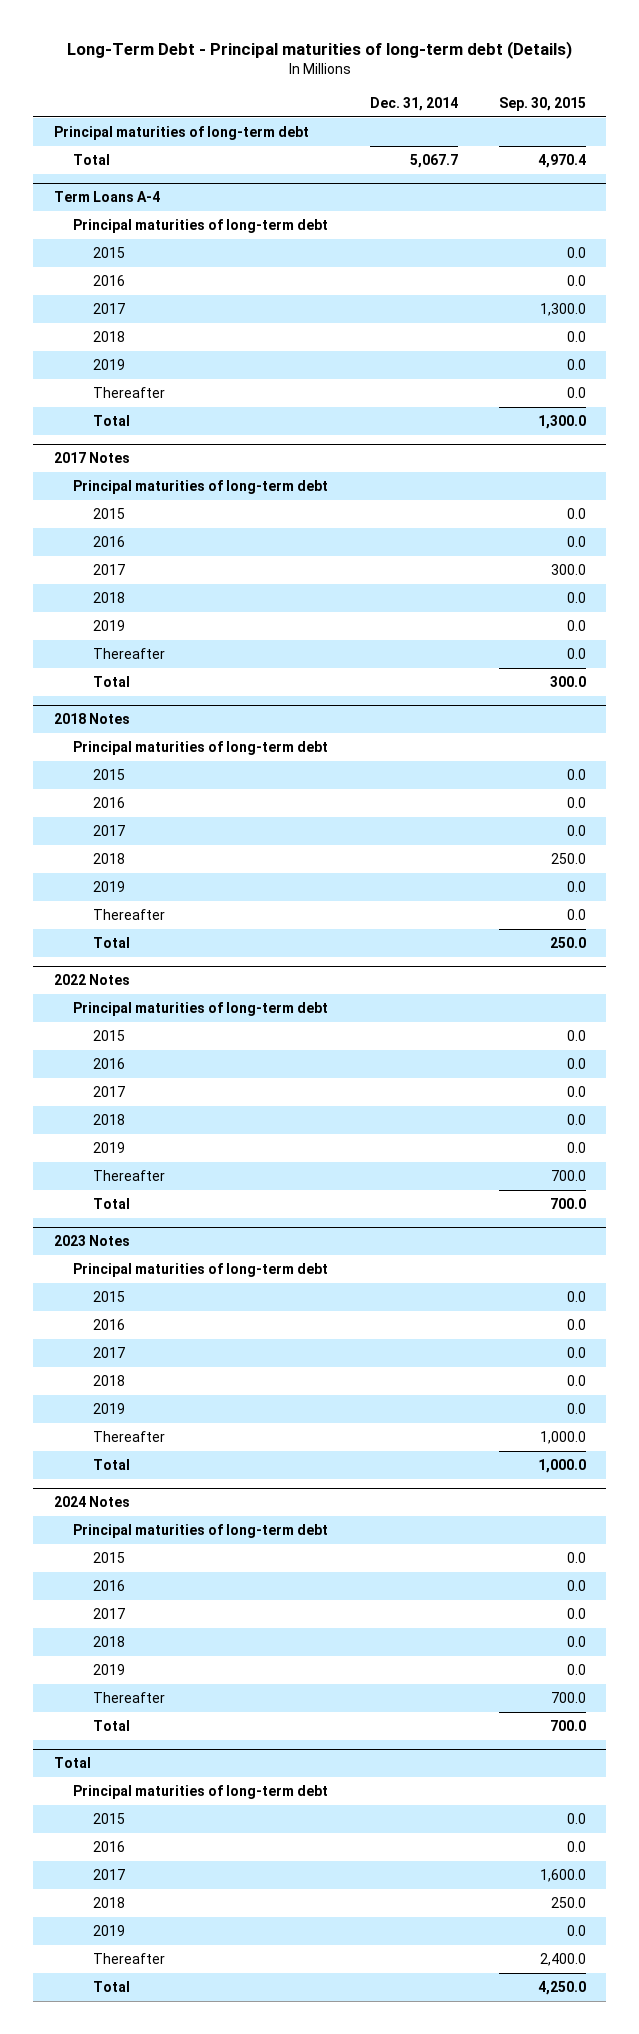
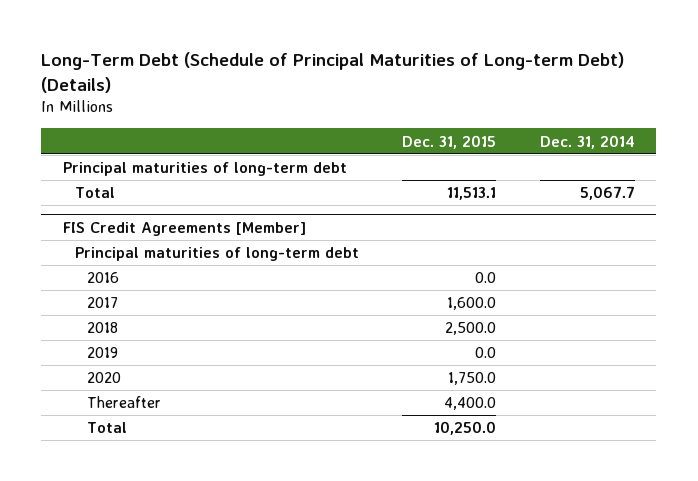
[66,41,572,60] Long-Term Debt - Principal maturities of long-term debt (Details) -> [41,52,625,93] Long-Term Debt (Schedule of Principal Maturities of Long-term Debt) (Details)
[498,96,586,111] Sep. 30, 2015 -> none
none -> [402,134,497,149] Dec. 31, 2015
[53,191,160,203] Term Loans A-4 -> none
[73,219,329,234] Principal maturities of long-term debt -> none
[93,247,126,259] 2015 -> none
[93,275,126,287] 2016 -> none
[93,303,126,315] 2017 -> none
[93,331,126,343] 2018 -> none
[93,359,126,371] 2019 -> none
[93,387,166,399] Thereafter -> none
[93,415,131,427] Total -> none
[53,452,130,464] 2017 Notes -> none
[73,480,329,495] Principal maturities of long-term debt -> none
[93,508,126,520] 2015 -> none
[93,536,126,548] 2016 -> none
[93,564,126,576] 2017 -> none
[93,592,126,604] 2018 -> none
[93,620,126,632] 2019 -> none
[93,648,166,660] Thereafter -> none
[93,676,131,688] Total -> none
[53,713,130,725] 2018 Notes -> none
[73,741,329,756] Principal maturities of long-term debt -> none
[93,769,126,781] 2015 -> none
[93,797,126,809] 2016 -> none
[93,825,126,837] 2017 -> none
[93,853,126,865] 2018 -> none
[93,881,126,893] 2019 -> none
[93,909,166,921] Thereafter -> none
[93,937,131,949] Total -> none
[53,974,130,986] 2022 Notes -> none
[73,1002,329,1017] Principal maturities of long-term debt -> none
[93,1030,126,1042] 2015 -> none
[93,1058,126,1070] 2016 -> none
[93,1086,126,1098] 2017 -> none
[93,1114,126,1126] 2018 -> none
[93,1142,126,1154] 2019 -> none
[93,1170,166,1182] Thereafter -> none
[93,1198,131,1210] Total -> none
[53,1235,130,1247] 2023 Notes -> none
[73,1263,329,1278] Principal maturities of long-term debt -> none
[93,1291,126,1303] 2015 -> none
[93,1319,126,1331] 2016 -> none
[93,1347,126,1359] 2017 -> none
[93,1375,126,1387] 2018 -> none
[93,1403,126,1415] 2019 -> none
[93,1431,166,1443] Thereafter -> none
[93,1459,131,1471] Total -> none
[53,1496,130,1508] 2024 Notes -> none
[73,1524,329,1539] Principal maturities of long-term debt -> none
[93,1552,126,1564] 2015 -> none
[93,1580,126,1592] 2016 -> none
[93,1608,126,1620] 2017 -> none
[93,1636,126,1648] 2018 -> none
[93,1664,126,1676] 2019 -> none
[93,1692,166,1704] Thereafter -> none
[93,1720,131,1732] Total -> none
[53,1757,91,1769] Total -> [62,221,306,236] FIS Credit Agreements [Member]
[93,1813,126,1825] 2015 -> none
none -> [86,372,121,384] 2020

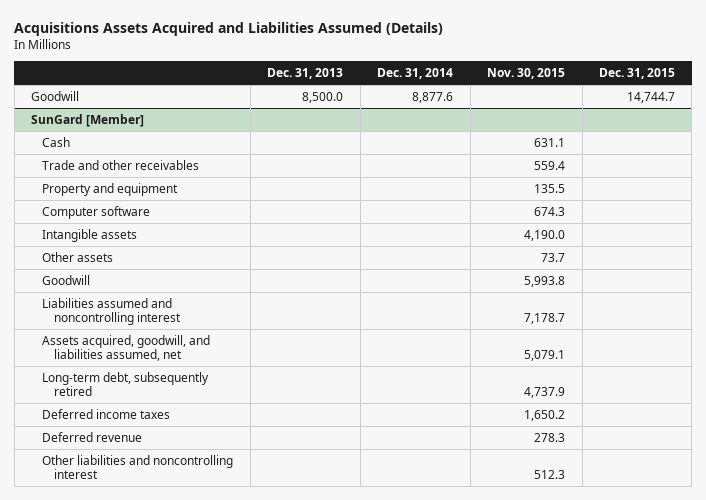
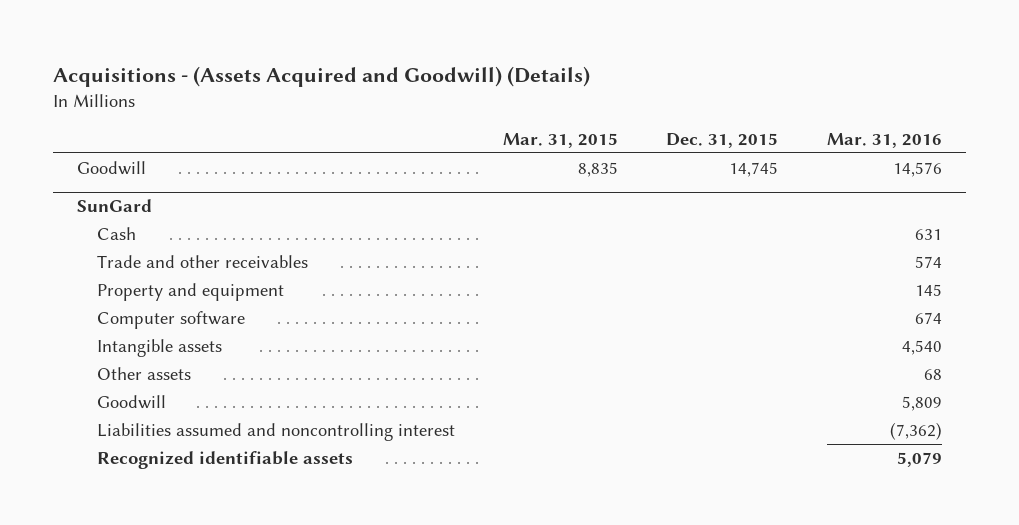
[14,21,444,36] Acquisitions Assets Acquired and Liabilities Assumed (Details) -> [52,65,590,87] Acquisitions - (Assets Acquired and Goodwill) (Details)
[267,68,344,80] Dec. 31, 2013 -> none
[377,68,454,80] Dec. 31, 2014 -> none
[487,68,566,80] Nov. 30, 2015 -> none
none -> [503,132,619,148] Mar. 31, 2015
none -> [826,132,942,148] Mar. 31, 2016
[627,91,676,103] 14,744.7 -> [729,161,779,177] 14,745
[31,113,145,127] SunGard [Member] -> [77,199,153,213] SunGard
[42,371,210,396] Long-term debt, subsequently retired -> none
[42,408,171,419] Deferred income taxes -> none
[42,431,143,442] Deferred revenue -> none
[42,454,234,479] Other liabilities and noncontrolling interest -> none
[42,334,211,361] Assets acquired, goodwill, and liabilities assumed, net -> [96,450,353,469] Recognized identifiable assets

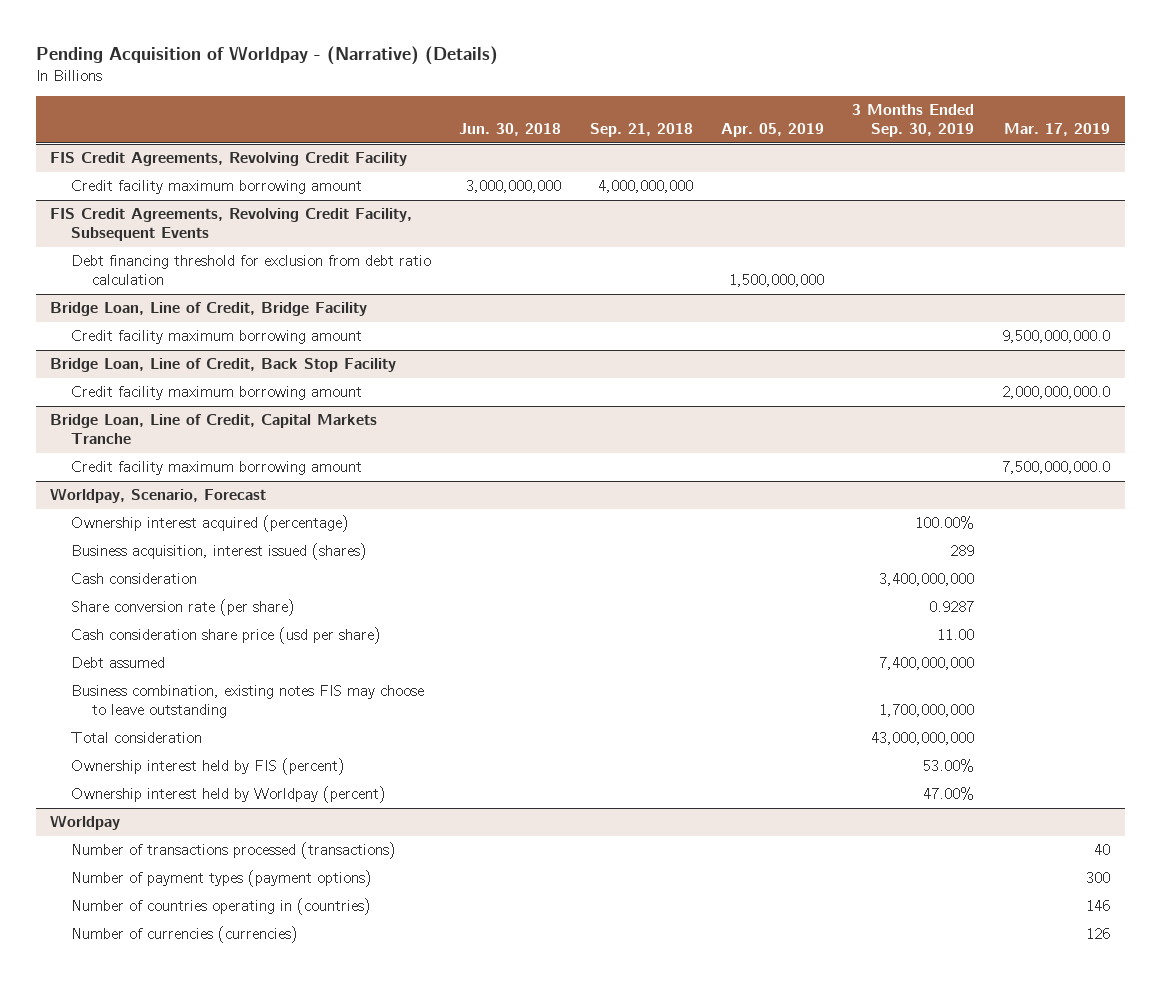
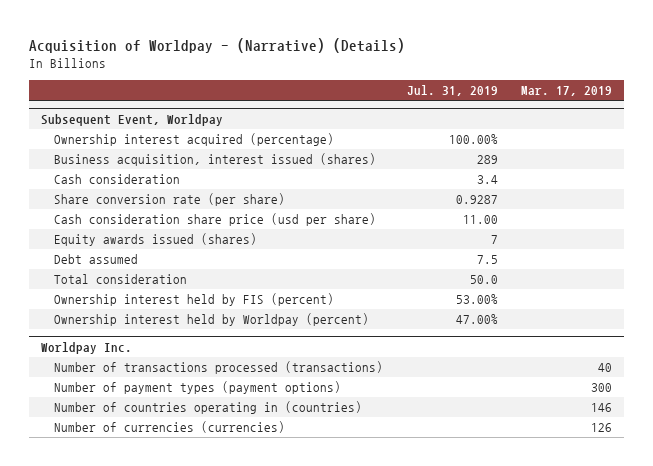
[35,44,498,65] Pending Acquisition of Worldpay - (Narrative) (Details) -> [29,37,406,53] Acquisition of Worldpay - (Narrative) (Details)
[459,123,562,137] Jun. 30, 2018 -> none
[589,123,693,138] Sep. 21, 2018 -> none
[720,123,824,138] Apr. 05, 2019 -> none
[852,104,975,138] 3 Months Ended Sep. 30, 2019 -> none
none -> [406,85,498,97] Jul. 31, 2019
[50,152,408,167] FIS Credit Agreements, Revolving Credit Facility -> none
[70,180,362,195] Credit facility maximum borrowing amount -> none
[50,208,413,242] FIS Credit Agreements, Revolving Credit Facility, Subsequent Events -> none
[70,255,431,286] Debt financing threshold for exclusion from debt ratio calculation -> none
[50,302,368,317] Bridge Loan, Line of Credit, Bridge Facility -> none
[70,330,362,345] Credit facility maximum borrowing amount -> none
[50,358,397,373] Bridge Loan, Line of Credit, Back Stop Facility -> none
[70,386,362,401] Credit facility maximum borrowing amount -> none
[50,414,378,445] Bridge Loan, Line of Credit, Capital Markets Tranche -> none
[70,461,362,476] Credit facility maximum borrowing amount -> none
[50,488,267,504] Worldpay, Scenario, Forecast -> none
[70,515,349,533] Ownership interest acquired (percentage) -> none
[70,543,367,561] Business acquisition, interest issued (shares) -> none
[70,573,197,585] Cash consideration -> none
[70,599,295,617] Share conversion rate (per share) -> none
[70,627,381,645] Cash consideration share price (usd per share) -> none
[70,657,165,669] Debt assumed -> none
[70,685,424,719] Business combination, existing notes FIS may choose to leave outstanding -> none
[70,732,202,744] Total consideration -> none
[70,758,345,776] Ownership interest held by FIS (percent) -> none
[70,786,386,804] Ownership interest held by Worldpay (percent) -> none
none -> [41,113,224,126] Subsequent Event, Worldpay
none -> [54,133,335,147] Ownership interest acquired (percentage)
none -> [54,153,377,167] Business acquisition, interest issued (shares)
none -> [54,174,181,185] Cash consideration
none -> [54,193,286,207] Share conversion rate (per share)
none -> [54,213,377,227] Cash consideration share price (usd per share)
none -> [54,233,258,247] Equity awards issued (shares)
none -> [54,254,139,265] Debt assumed
none -> [54,274,188,285] Total consideration
none -> [54,293,335,307] Ownership interest held by FIS (percent)
none -> [54,313,370,327] Ownership interest held by Worldpay (percent)
[50,815,121,831] Worldpay -> [41,341,133,354] Worldpay Inc.

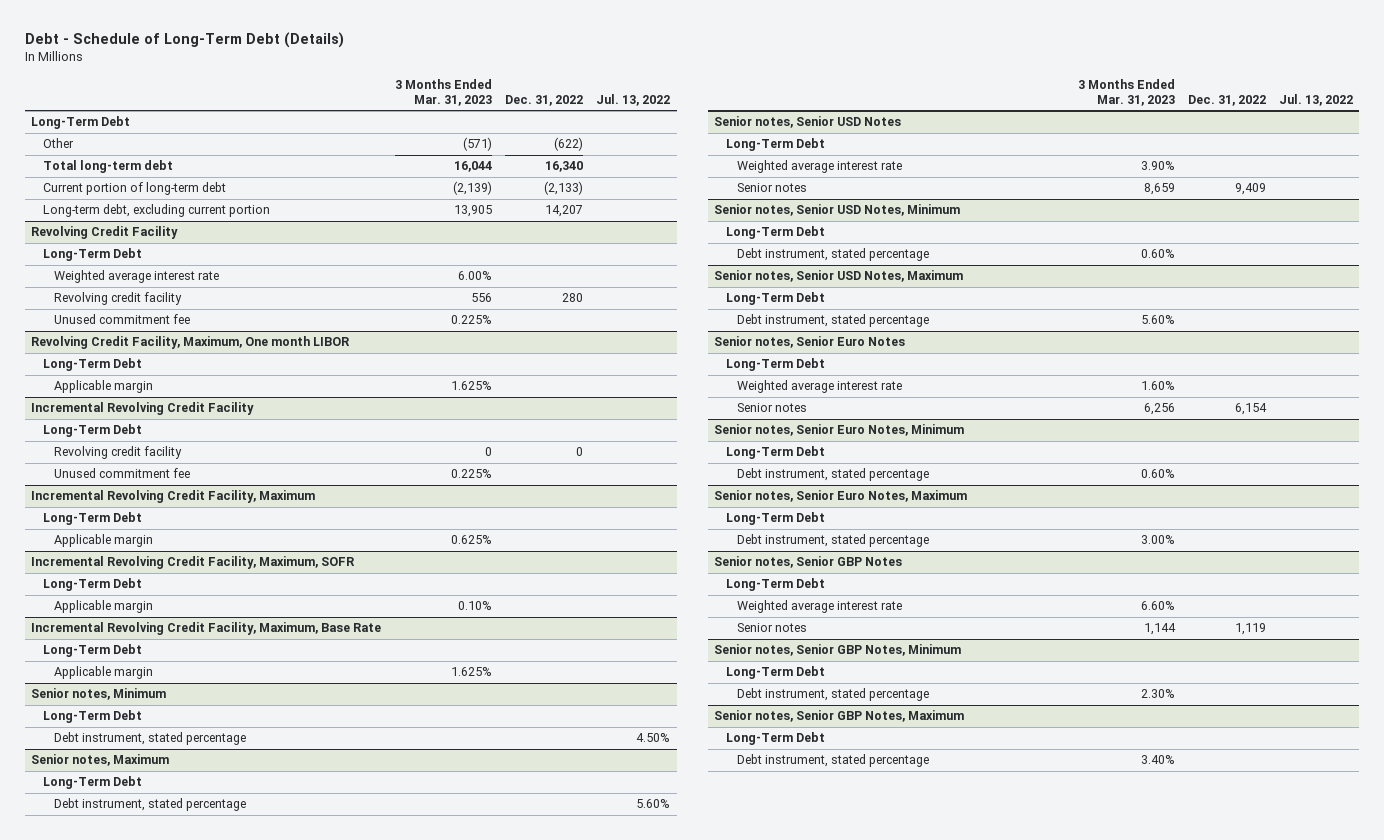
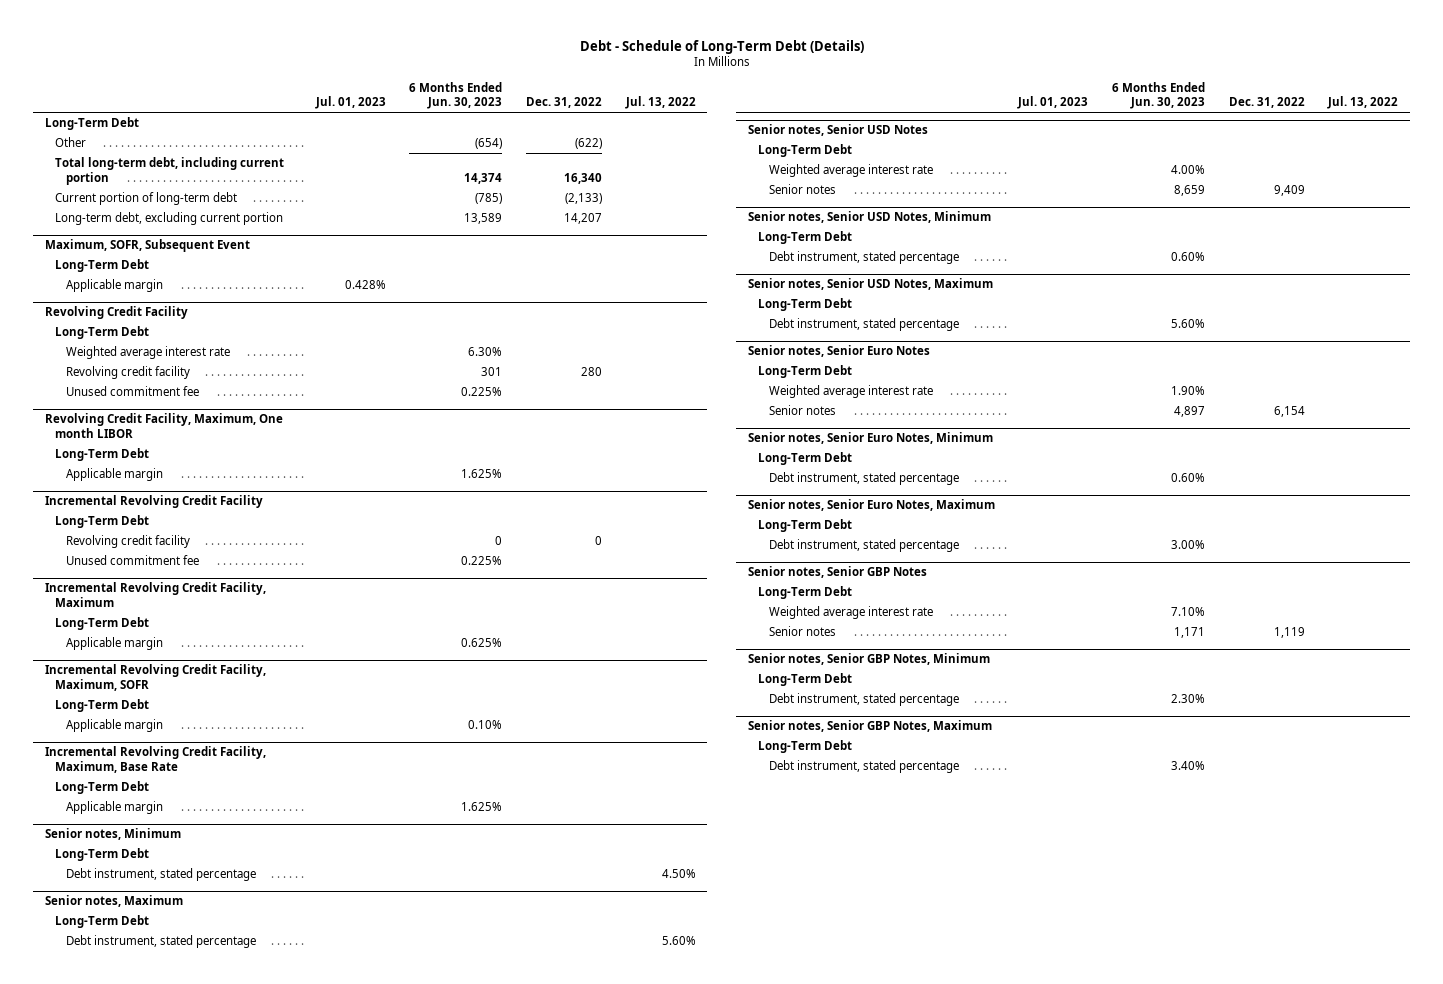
[394,78,492,106] 3 Months Ended Mar. 31, 2023 -> none
none -> [314,96,386,110] Jul. 01, 2023
none -> [409,82,503,110] 6 Months Ended Jun. 30, 2023
[42,160,173,174] Total long-term debt -> [55,157,285,185] Total long-term debt, including current portion
none -> [45,239,251,253] Maximum, SOFR, Subsequent Event
none -> [55,259,150,273] Long-Term Debt
none -> [65,279,163,293] Applicable margin

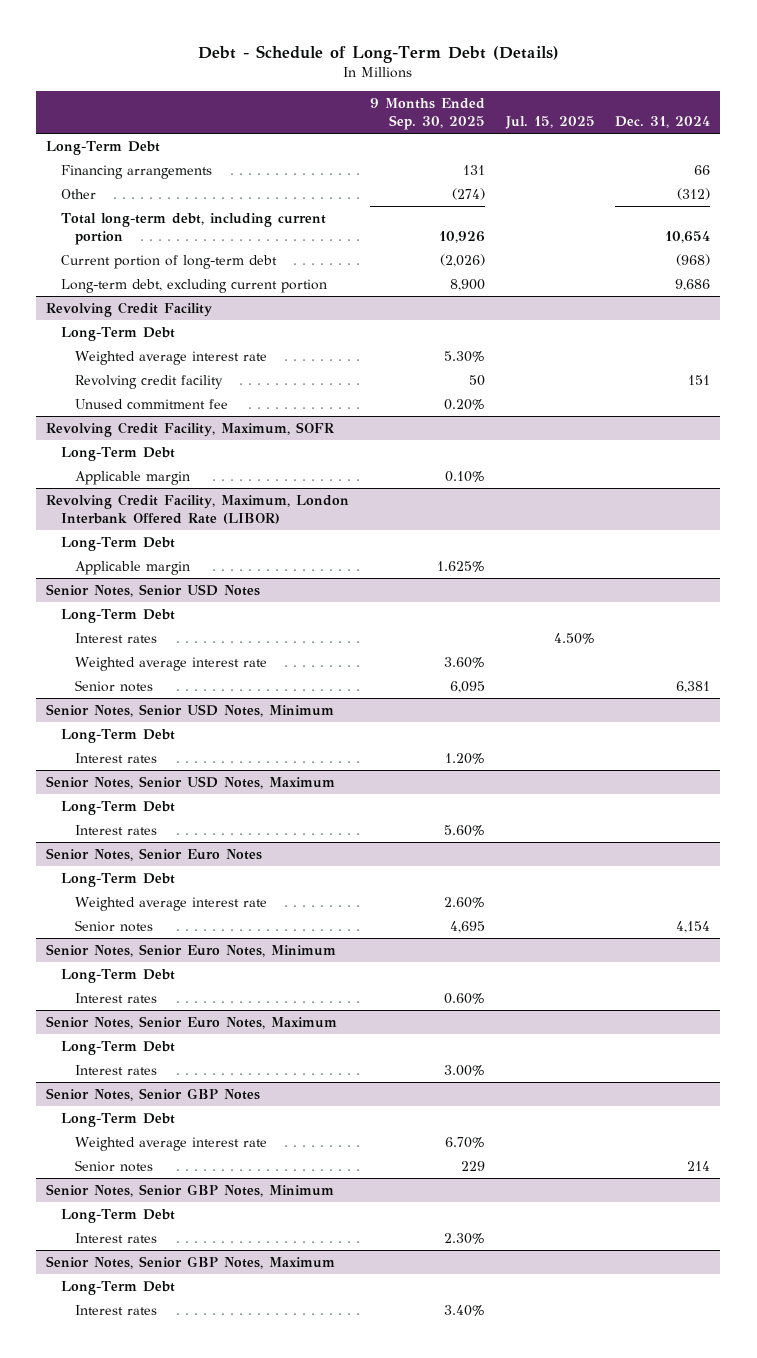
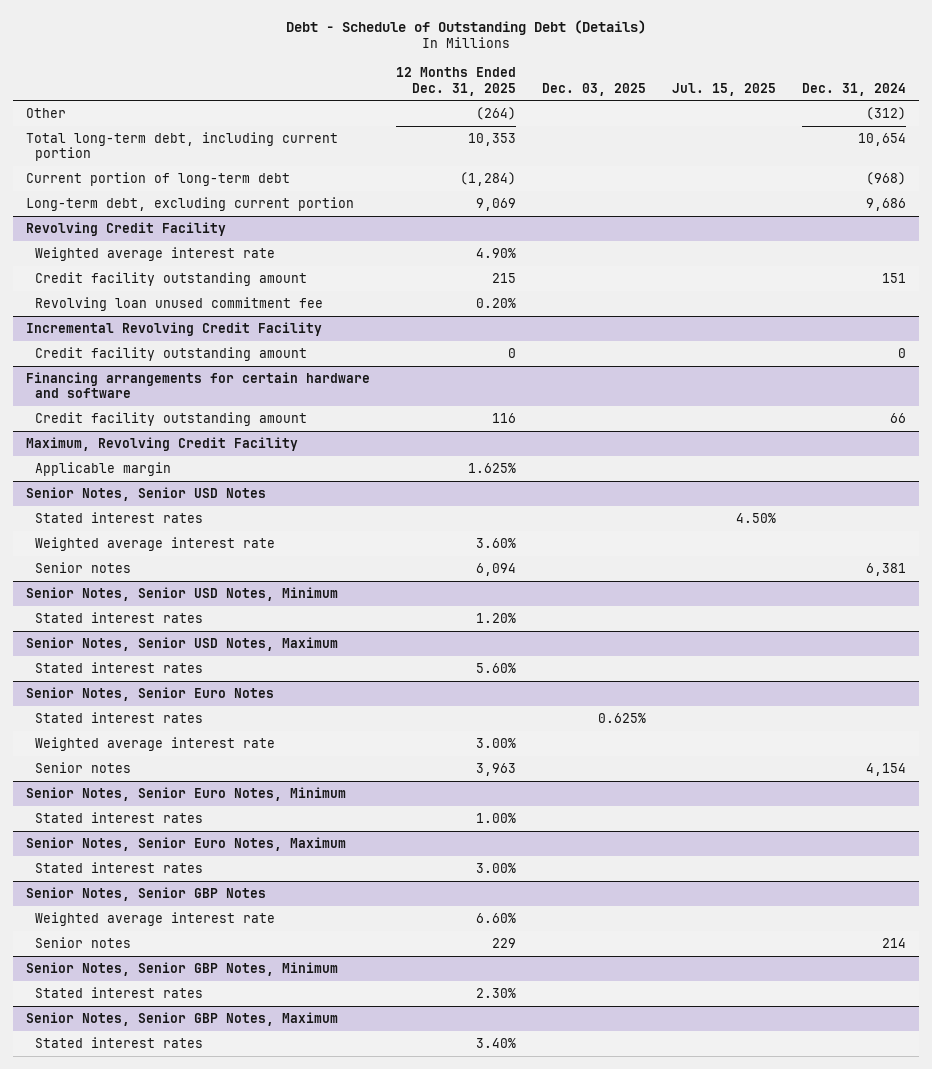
[198,45,560,64] Debt - Schedule of Long-Term Debt (Details) -> [285,19,646,35] Debt - Schedule of Outstanding Debt (Details)
[369,98,485,131] 9 Months Ended Sep. 30, 2025 -> none
none -> [395,67,516,96] 12 Months Ended Dec. 31, 2025
none -> [541,82,646,96] Dec. 03, 2025
[46,140,161,155] Long-Term Debt -> none
[60,164,212,179] Financing arrangements -> none
[60,326,175,341] Long-Term Debt -> none
[60,446,175,461] Long-Term Debt -> none
[74,374,223,389] Revolving credit facility -> [35,271,308,286] Credit facility outstanding amount
[74,398,228,410] Unused commitment fee -> [35,296,324,311] Revolving loan unused commitment fee
none -> [25,321,322,336] Incremental Revolving Credit Facility
none -> [35,346,308,361] Credit facility outstanding amount
none -> [25,371,370,399] Financing arrangements for certain hardware and software
none -> [35,411,308,426] Credit facility outstanding amount
[46,421,335,437] Revolving Credit Facility, Maximum, SOFR -> [25,436,298,451] Maximum, Revolving Credit Facility
[46,493,350,525] Revolving Credit Facility, Maximum, London Interbank Offered Rate (LIBOR) -> none
[60,536,175,551] Long-Term Debt -> none
[74,560,190,575] Applicable margin -> none
[60,608,175,623] Long-Term Debt -> none
[74,632,157,643] Interest rates -> [35,511,204,523] Stated interest rates
[60,728,175,743] Long-Term Debt -> none
[74,752,157,763] Interest rates -> [35,611,204,623] Stated interest rates
[60,800,175,815] Long-Term Debt -> none
[74,824,157,835] Interest rates -> [35,661,204,673] Stated interest rates
[60,872,175,887] Long-Term Debt -> none
none -> [35,711,204,723] Stated interest rates
[60,968,175,983] Long-Term Debt -> none
[74,992,157,1003] Interest rates -> [35,811,204,823] Stated interest rates
[60,1040,175,1055] Long-Term Debt -> none
[74,1064,157,1075] Interest rates -> [35,861,204,873] Stated interest rates
[60,1112,175,1127] Long-Term Debt -> none
[60,1208,175,1223] Long-Term Debt -> none
[74,1232,157,1243] Interest rates -> [35,986,204,998] Stated interest rates
[60,1280,175,1295] Long-Term Debt -> none
[74,1304,157,1315] Interest rates -> [35,1036,204,1048] Stated interest rates

